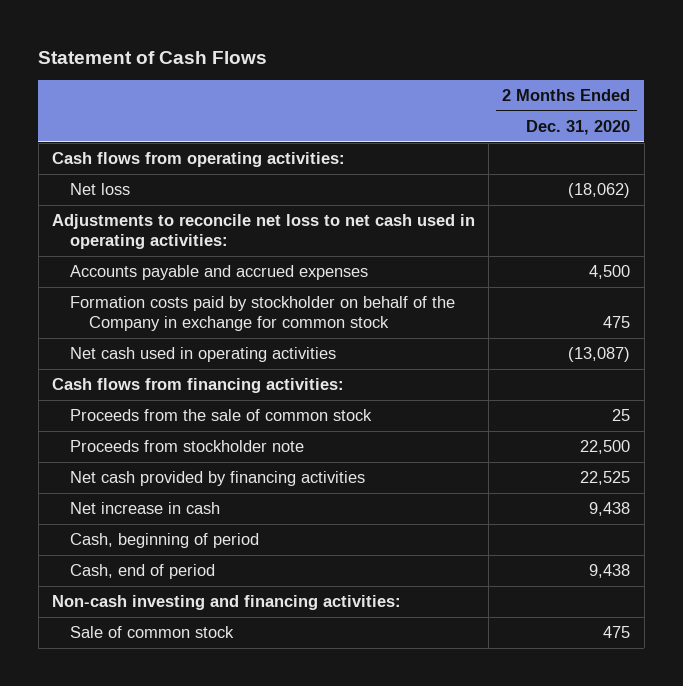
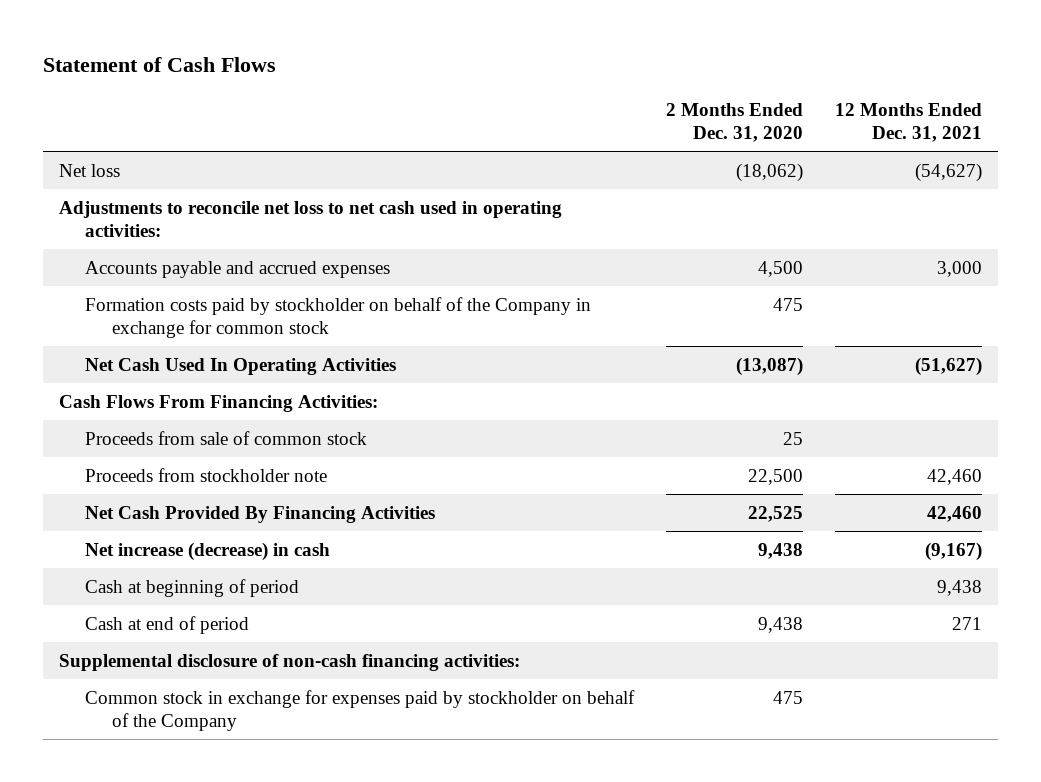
none -> [835,103,983,142] 12 Months Ended Dec. 31, 2021
[52,152,346,168] Cash flows from operating activities: -> none
[70,347,337,363] Net cash used in operating activities -> [85,357,397,375] Net Cash Used In Operating Activities
[52,378,345,394] Cash flows from financing activities: -> [58,394,378,412] Cash Flows From Financing Activities:
[70,409,373,422] Proceeds from the sale of common stock -> [85,430,368,445] Proceeds from sale of common stock
[70,471,366,487] Net cash provided by financing activities -> [85,505,436,523] Net Cash Provided By Financing Activities
[70,502,221,515] Net increase in cash -> [85,541,331,561] Net increase (decrease) in cash
[70,533,260,549] Cash, beginning of period -> [85,578,300,597] Cash at beginning of period
[70,564,216,580] Cash, end of period -> [85,615,250,634] Cash at end of period
[52,595,402,611] Non-cash investing and financing activities: -> [58,653,520,671] Supplemental disclosure of non-cash financing activities:
[70,626,235,639] Sale of common stock -> [85,689,636,731] Common stock in exchange for expenses paid by stockholder on behalf of the Company

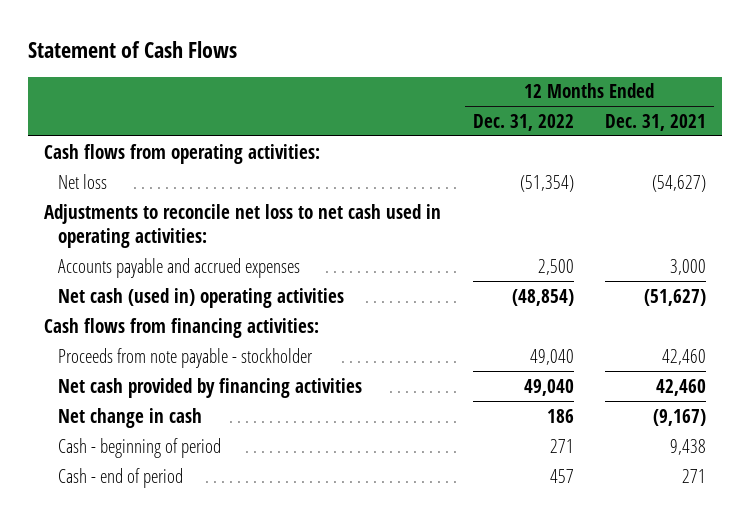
[666,103,804,142] 2 Months Ended Dec. 31, 2020 -> none
none -> [472,113,574,131] Dec. 31, 2022
none -> [43,143,320,164] Cash flows from operating activities:
[85,296,592,338] Formation costs paid by stockholder on behalf of the Company in exchange for common stock -> none
[85,430,368,445] Proceeds from sale of common stock -> none
[58,653,520,671] Supplemental disclosure of non-cash financing activities: -> none
[85,689,636,731] Common stock in exchange for expenses paid by stockholder on behalf of the Company -> none
[85,357,397,375] Net Cash Used In Operating Activities -> [58,287,345,308] Net cash (used in) operating activities
[58,394,378,412] Cash Flows From Financing Activities: -> [43,317,319,338] Cash flows from financing activities:
[85,467,328,482] Proceeds from stockholder note -> [58,347,314,368] Proceeds from note payable - stockholder
[85,505,436,523] Net Cash Provided By Financing Activities -> [58,377,363,398] Net cash provided by financing activities
[85,541,331,561] Net increase (decrease) in cash -> [58,407,203,428] Net change in cash
[85,578,300,597] Cash at beginning of period -> [58,437,222,458] Cash - beginning of period
[85,615,250,634] Cash at end of period -> [58,467,184,488] Cash - end of period

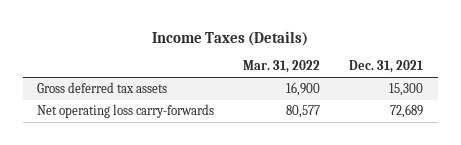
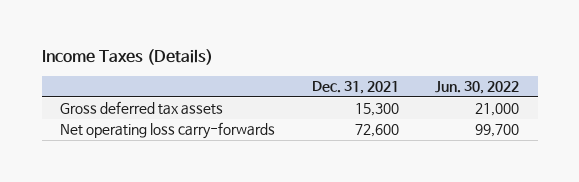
[243,60,321,74] Mar. 31, 2022 -> none
none -> [435,80,520,94] Jun. 30, 2022
[390,104,424,119] 72,689 -> [354,124,399,138] 72,600

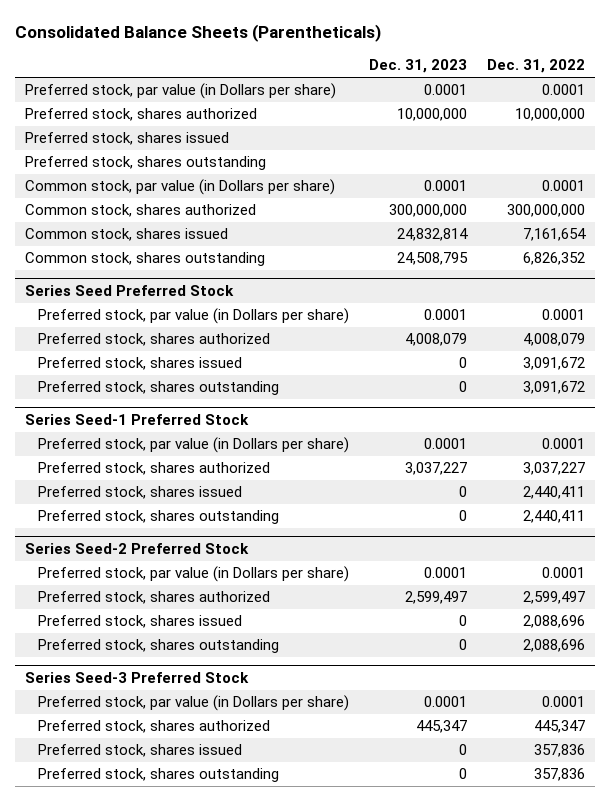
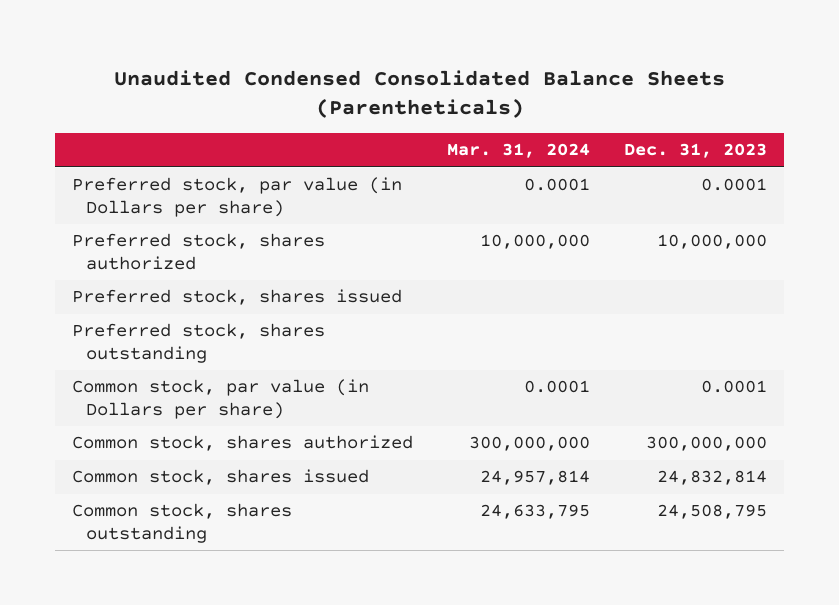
[15,24,382,43] Consolidated Balance Sheets (Parentheticals) -> [113,69,725,119] Unaudited Condensed Consolidated Balance Sheets (Parentheticals)
[487,59,586,74] Dec. 31, 2022 -> none
none -> [447,143,591,159] Mar. 31, 2024
[25,285,235,297] Series Seed Preferred Stock -> none
[37,308,349,325] Preferred stock, par value (in Dollars per share) -> none
[37,333,270,347] Preferred stock, shares authorized -> none
[37,357,242,371] Preferred stock, shares issued -> none
[37,381,279,396] Preferred stock, shares outstanding -> none
[25,414,250,426] Series Seed-1 Preferred Stock -> none
[37,437,349,454] Preferred stock, par value (in Dollars per share) -> none
[37,462,270,476] Preferred stock, shares authorized -> none
[37,486,242,500] Preferred stock, shares issued -> none
[37,510,279,525] Preferred stock, shares outstanding -> none
[25,543,250,555] Series Seed-2 Preferred Stock -> none
[37,566,349,583] Preferred stock, par value (in Dollars per share) -> none
[37,591,270,605] Preferred stock, shares authorized -> none
[37,615,242,629] Preferred stock, shares issued -> none
[37,639,279,654] Preferred stock, shares outstanding -> none
[25,672,250,684] Series Seed-3 Preferred Stock -> none
[37,695,349,712] Preferred stock, par value (in Dollars per share) -> none
[37,720,270,734] Preferred stock, shares authorized -> none
[37,744,242,758] Preferred stock, shares issued -> none
[37,768,279,783] Preferred stock, shares outstanding -> none

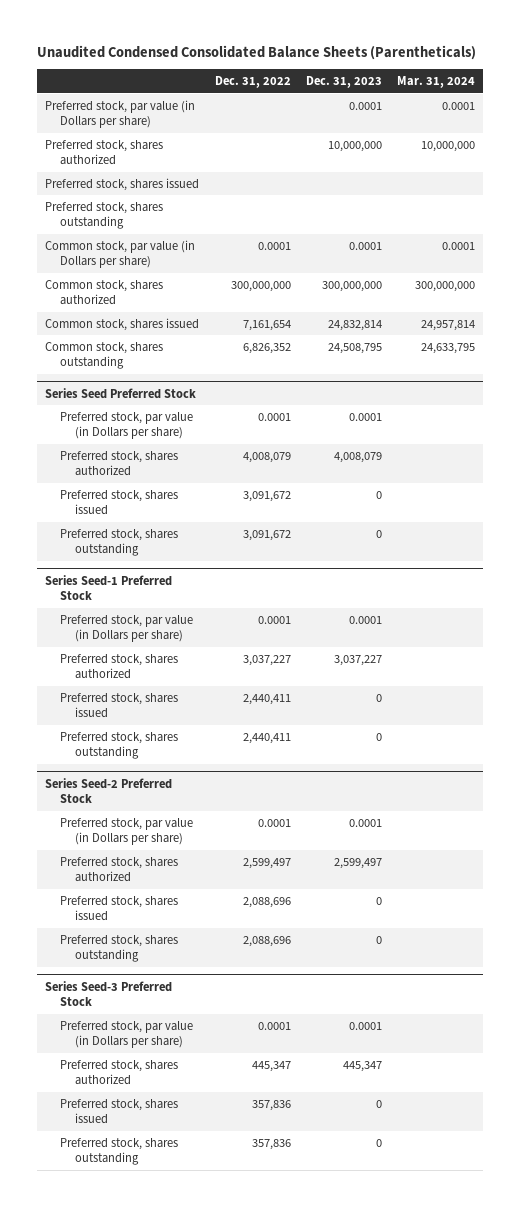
none -> [214,76,291,89] Dec. 31, 2022
none -> [45,387,197,399] Series Seed Preferred Stock
none -> [59,411,193,440] Preferred stock, par value (in Dollars per share)
none -> [59,450,178,477] Preferred stock, shares authorized
none -> [59,489,178,516] Preferred stock, shares issued
none -> [59,528,178,557] Preferred stock, shares outstanding
none -> [45,574,173,601] Series Seed-1 Preferred Stock
none -> [59,614,193,643] Preferred stock, par value (in Dollars per share)
none -> [59,653,178,680] Preferred stock, shares authorized
none -> [59,692,178,719] Preferred stock, shares issued
none -> [59,731,178,760] Preferred stock, shares outstanding
none -> [45,777,173,804] Series Seed-2 Preferred Stock
none -> [59,817,193,846] Preferred stock, par value (in Dollars per share)
none -> [59,856,178,883] Preferred stock, shares authorized
none -> [59,895,178,922] Preferred stock, shares issued
none -> [59,934,178,963] Preferred stock, shares outstanding
none -> [45,980,173,1007] Series Seed-3 Preferred Stock
none -> [59,1020,193,1049] Preferred stock, par value (in Dollars per share)
none -> [59,1059,178,1086] Preferred stock, shares authorized
none -> [59,1098,178,1125] Preferred stock, shares issued
none -> [59,1137,178,1166] Preferred stock, shares outstanding

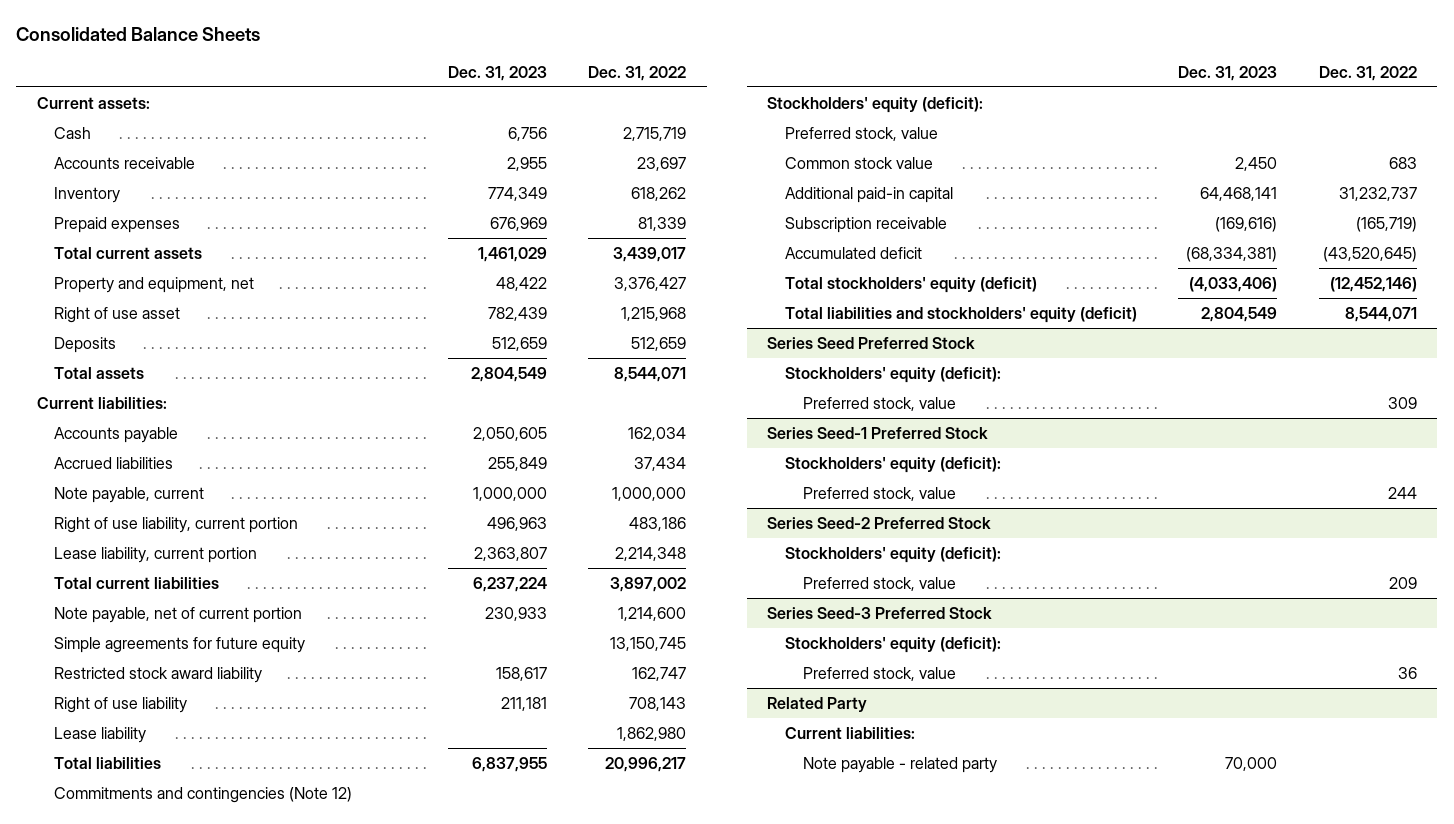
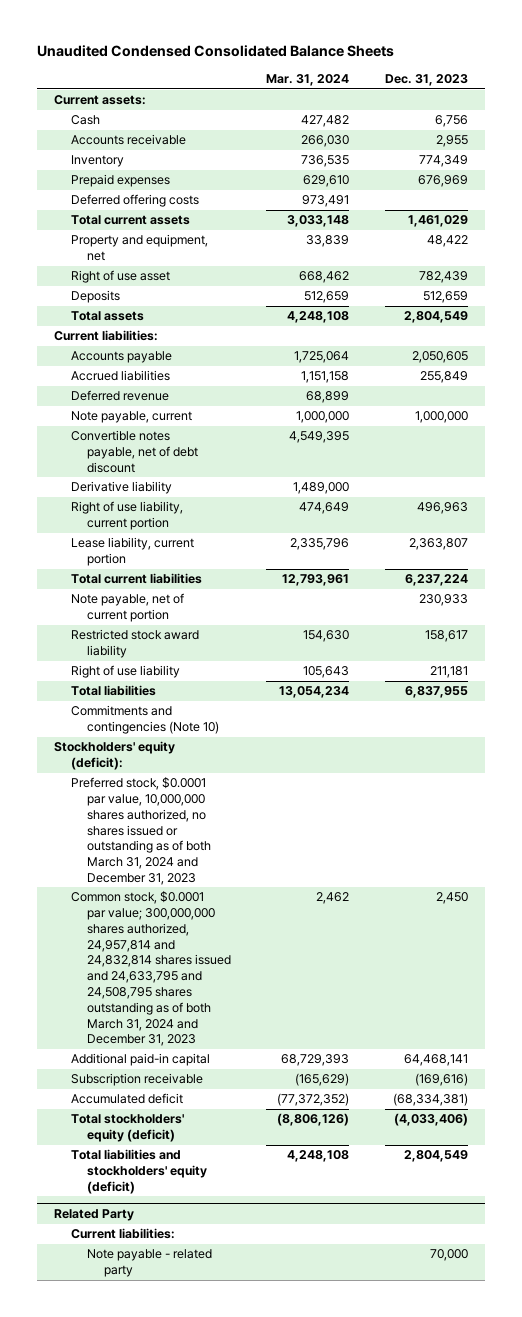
[16,27,261,42] Consolidated Balance Sheets -> [36,45,394,58] Unaudited Condensed Consolidated Balance Sheets
[588,65,687,81] Dec. 31, 2022 -> none
none -> [266,74,350,87] Mar. 31, 2024
none -> [70,194,199,208] Deferred offering costs
none -> [70,390,169,402] Deferred revenue
none -> [70,430,199,473] Convertible notes payable, net of debt discount
none -> [70,481,172,495] Derivative liability
[54,636,306,653] Simple agreements for future equity -> none
[54,726,147,743] Lease liability -> none
[54,786,353,803] Commitments and contingencies (Note 12) -> [70,705,220,735] Commitments and contingencies (Note 10)
[785,126,939,141] Preferred stock, value -> [70,777,212,886] Preferred stock, $0.0001 par value, 10,000,000 shares authorized, no shares issued or outstanding as of both March 31, 2024 and December 31, 2023
[785,156,934,169] Common stock value -> [70,891,232,1047] Common stock, $0.0001 par value; 300,000,000 shares authorized, 24,957,814 and 24,832,814 shares issued and 24,633,795 and 24,508,795 shares outstanding as of both March 31, 2024 and December 31, 2023
[767,336,976,349] Series Seed Preferred Stock -> none
[785,366,1002,383] Stockholders' equity (deficit): -> none
[802,396,956,411] Preferred stock, value -> none
[767,426,989,439] Series Seed-1 Preferred Stock -> none
[785,456,1002,473] Stockholders' equity (deficit): -> none
[802,486,956,501] Preferred stock, value -> none
[767,516,992,529] Series Seed-2 Preferred Stock -> none
[785,546,1002,563] Stockholders' equity (deficit): -> none
[802,576,956,591] Preferred stock, value -> none
[767,606,993,619] Series Seed-3 Preferred Stock -> none
[785,636,1002,653] Stockholders' equity (deficit): -> none
[802,666,956,681] Preferred stock, value -> none

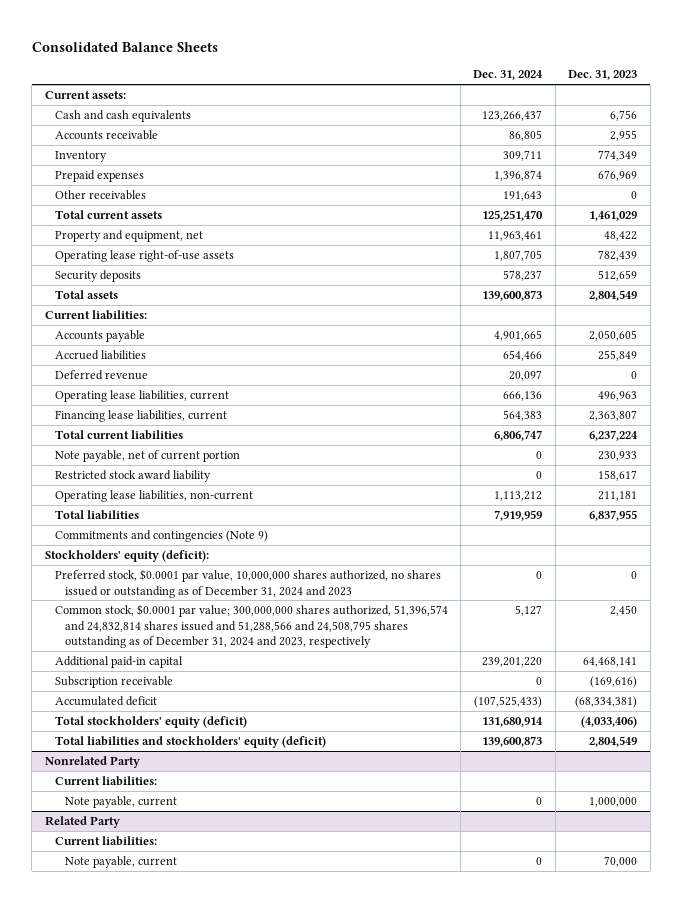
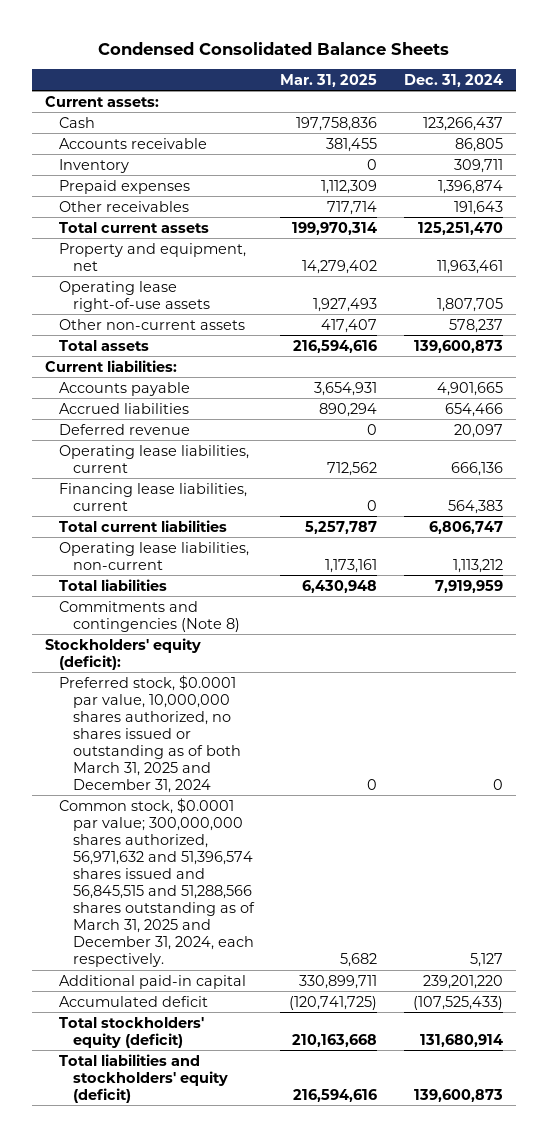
[31,41,218,52] Consolidated Balance Sheets -> [98,41,450,55] Condensed Consolidated Balance Sheets
[568,70,638,81] Dec. 31, 2023 -> none
none -> [280,73,378,87] Mar. 31, 2025
[54,110,191,123] Cash and cash equivalents -> [59,116,96,128] Cash
[54,270,141,283] Security deposits -> [59,318,246,330] Other non-current assets
[54,450,240,463] Note payable, net of current portion -> none
[54,470,211,483] Restricted stock award liability -> none
[54,530,268,543] Commitments and contingencies (Note 9) -> [59,600,241,632] Commitments and contingencies (Note 8)
[54,569,441,598] Preferred stock, $0.0001 par value, 10,000,000 shares authorized, no shares issued or outstanding as of December 31, 2024 and 2023 -> [59,674,242,793] Preferred stock, $0.0001 par value, 10,000,000 shares authorized, no shares issued or outstanding as of both March 31, 2025 and December 31, 2024
[54,604,448,649] Common stock, $0.0001 par value; 300,000,000 shares authorized, 51,396,574 and 24,832,814 shares issued and 51,288,566 and 24,508,795 shares outstanding as of December 31, 2024 and 2023, respectively -> [59,797,256,968] Common stock, $0.0001 par value; 300,000,000 shares authorized, 56,971,632 and 51,396,574 shares issued and 56,845,515 and 51,288,566 shares outstanding as of March 31, 2025 and December 31, 2024, each respectively.
[54,676,173,689] Subscription receivable -> none
[44,756,140,769] Nonrelated Party -> none
[54,776,157,787] Current liabilities: -> none
[64,796,177,809] Note payable, current -> none
[44,816,120,829] Related Party -> none
[54,836,157,847] Current liabilities: -> none
[64,856,177,869] Note payable, current -> none

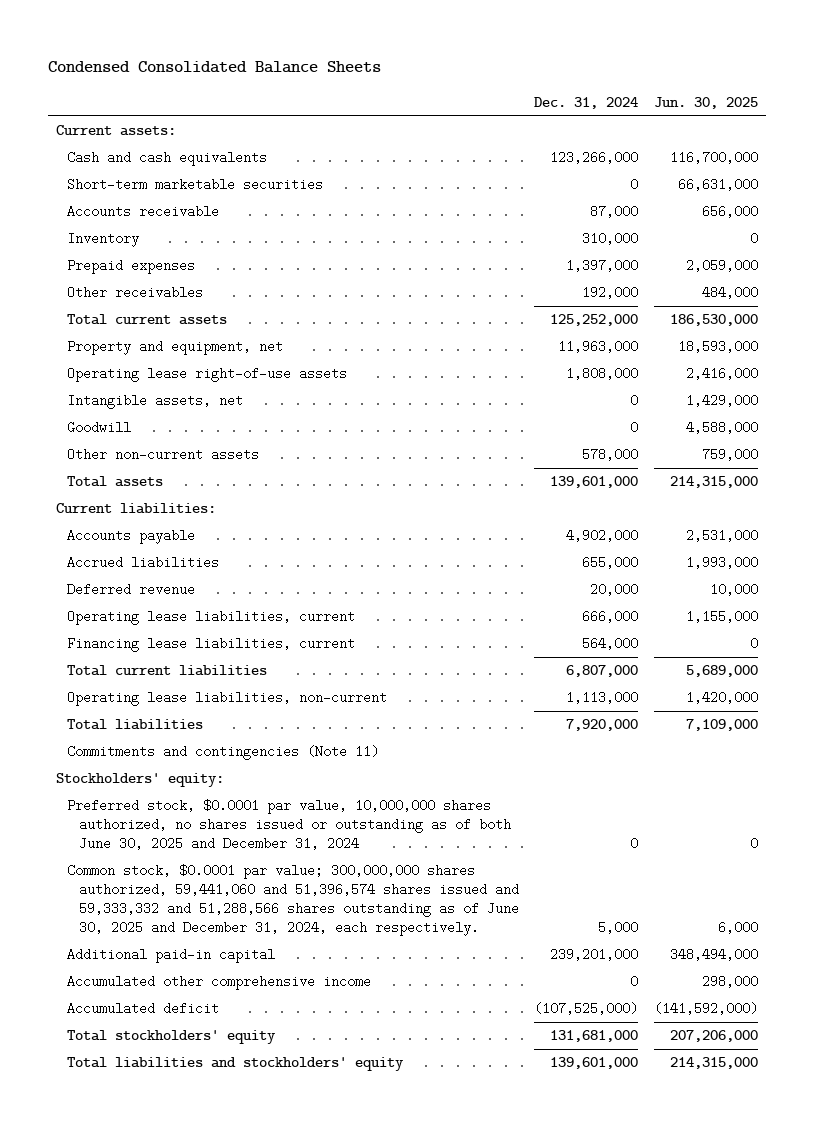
[280,73,378,87] Mar. 31, 2025 -> none
none -> [654,96,759,109] Jun. 30, 2025
[59,116,96,128] Cash -> [67,151,268,167] Cash and cash equivalents
[422,116,503,131] 123,266,437 -> [550,151,639,165] 123,266,000
none -> [67,178,324,192] Short-term marketable securities
[454,137,503,152] 86,805 -> [590,205,639,219] 87,000
[453,158,503,173] 309,711 -> [582,232,639,246] 310,000
[437,179,503,194] 1,396,874 -> [566,259,639,273] 1,397,000
[453,200,503,215] 191,643 -> [582,286,639,300] 192,000
[417,221,503,235] 125,251,470 -> [550,314,639,327] 125,252,000
[436,259,503,274] 11,963,461 -> [558,340,639,354] 11,963,000
[436,297,503,312] 1,807,705 -> [566,367,639,381] 1,808,000
none -> [67,394,244,410] Intangible assets, net
none -> [67,421,132,435] Goodwill
[448,318,503,333] 578,237 -> [582,448,639,462] 578,000
[413,339,503,353] 139,600,873 -> [550,476,639,489] 139,601,000
[436,381,503,396] 4,901,665 -> [566,529,639,543] 4,902,000
[444,402,503,417] 654,466 -> [582,556,639,570] 655,000
[453,423,503,438] 20,097 -> [590,583,639,597] 20,000
[450,461,503,476] 666,136 -> [582,610,639,624] 666,000
[447,499,503,514] 564,383 -> [582,637,639,651] 564,000
[428,520,503,534] 6,806,747 -> [566,665,639,678] 6,807,000
[452,558,503,573] 1,113,212 -> [566,691,639,705] 1,113,000
[434,579,503,593] 7,919,959 -> [566,719,639,732] 7,920,000
[59,600,241,632] Commitments and contingencies (Note 8) -> [67,745,380,761] Commitments and contingencies (Note 11)
[45,637,202,670] Stockholders' equity (deficit): -> [56,773,225,788] Stockholders' equity:
[59,674,242,793] Preferred stock, $0.0001 par value, 10,000,000 shares authorized, no shares issued or outstanding as of both March 31, 2025 and December 31, 2024 -> [67,799,511,850] Preferred stock, $0.0001 par value, 10,000,000 shares authorized, no shares issued or outstanding as of both June 30, 2025 and December 31, 2024
[59,797,256,968] Common stock, $0.0001 par value; 300,000,000 shares authorized, 56,971,632 and 51,396,574 shares issued and 56,845,515 and 51,288,566 shares outstanding as of March 31, 2025 and December 31, 2024, each respectively. -> [67,864,519,936] Common stock, $0.0001 par value; 300,000,000 shares authorized, 59,441,060 and 51,396,574 shares issued and 59,333,332 and 51,288,566 shares outstanding as of June 30, 2025 and December 31, 2024, each respectively.
[469,953,503,968] 5,127 -> [598,920,639,934] 5,000
[422,974,503,989] 239,201,220 -> [550,948,639,962] 239,201,000
none -> [67,975,372,991] Accumulated other comprehensive income
[412,995,503,1010] (107,525,433) -> [534,1002,639,1016] (107,525,000)
[59,1016,205,1048] Total stockholders' equity (deficit) -> [67,1030,277,1045] Total stockholders' equity
[419,1033,503,1047] 131,680,914 -> [550,1030,639,1043] 131,681,000
[59,1053,229,1103] Total liabilities and stockholders' equity (deficit) -> [67,1057,405,1072] Total liabilities and stockholders' equity
[413,1088,503,1102] 139,600,873 -> [550,1057,639,1070] 139,601,000

